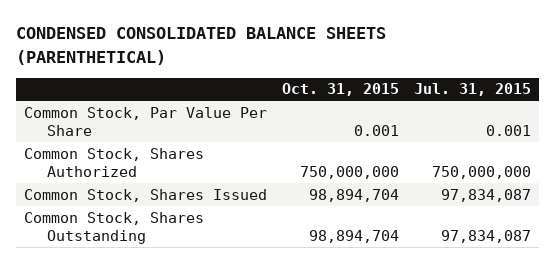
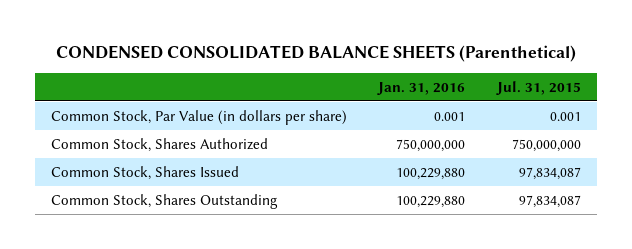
[16,27,387,65] CONDENSED CONSOLIDATED BALANCE SHEETS (PARENTHETICAL) -> [55,45,576,63] CONDENSED CONSOLIDATED BALANCE SHEETS (Parenthetical)
[281,83,399,97] Oct. 31, 2015 -> none
none -> [377,82,466,96] Jan. 31, 2016
[23,106,267,137] Common Stock, Par Value Per Share -> [50,109,347,125] Common Stock, Par Value (in dollars per share)

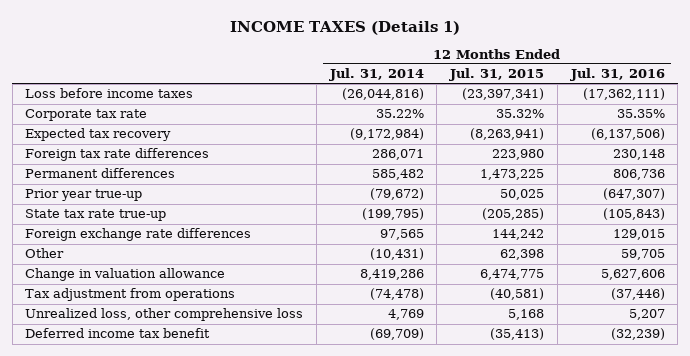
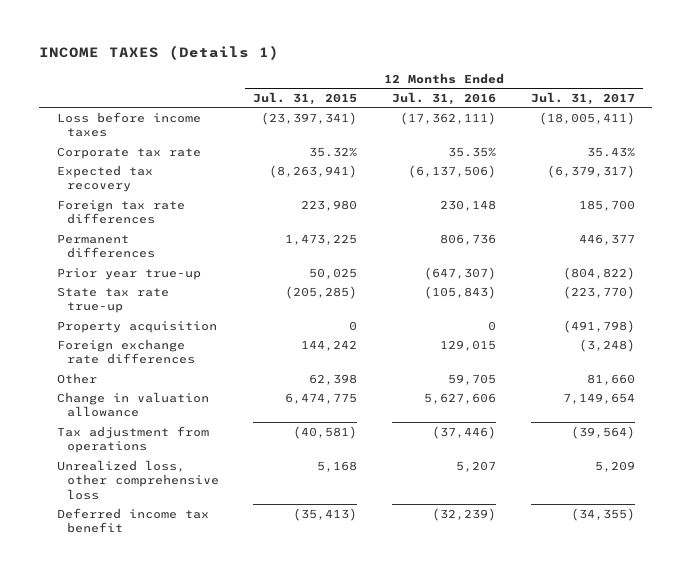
[328,68,424,82] Jul. 31, 2014 -> none
none -> [530,91,635,105] Jul. 31, 2017
none -> [56,320,217,333] Property acquisition

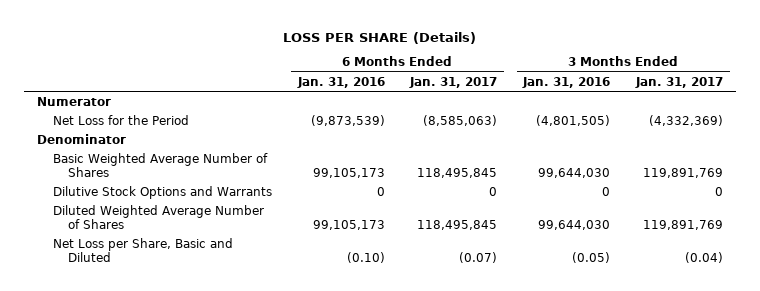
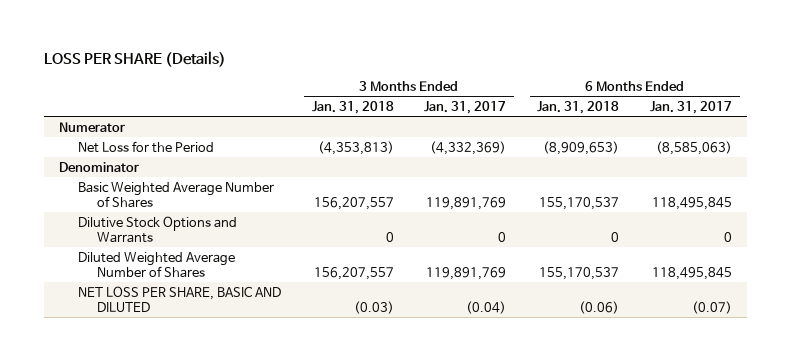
[296,76,385,88] Jan. 31, 2016 -> none
[522,76,611,88] Jan. 31, 2016 -> none
none -> [311,100,394,114] Jan. 31, 2018
none -> [537,100,620,114] Jan. 31, 2018
[52,237,233,262] Net Loss per Share, Basic and Diluted -> [77,285,281,312] NET LOSS PER SHARE, BASIC AND DILUTED

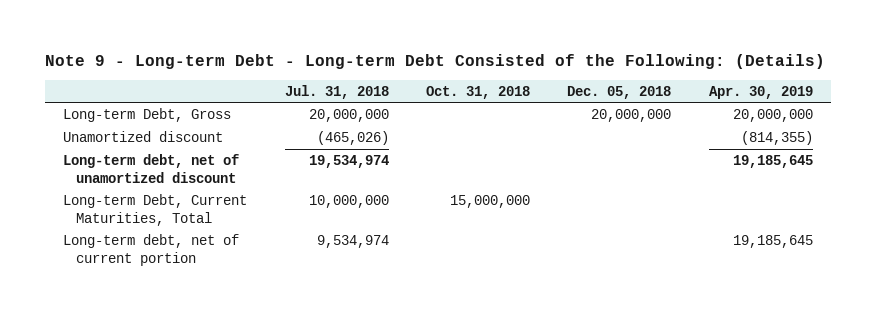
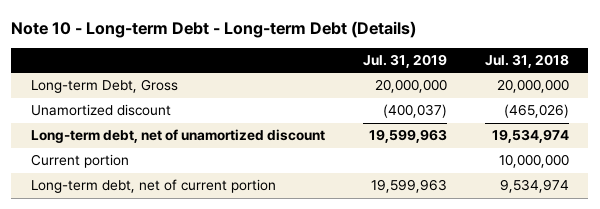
[44,53,825,69] Note 9 - Long-term Debt - Long-term Debt Consisted of the Following: (Details) -> [11,20,417,38] Note 10 - Long-term Debt - Long-term Debt (Details)
[425,85,530,99] Oct. 31, 2018 -> none
[567,85,672,99] Dec. 05, 2018 -> none
[708,85,813,99] Apr. 30, 2019 -> none
none -> [362,54,447,69] Jul. 31, 2019
[63,193,248,226] Long-term Debt, Current Maturities, Total -> [30,154,129,169] Current portion

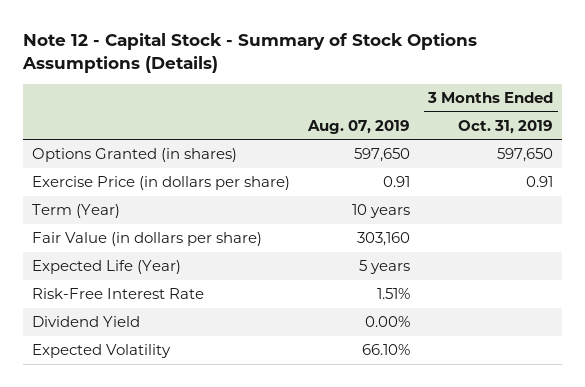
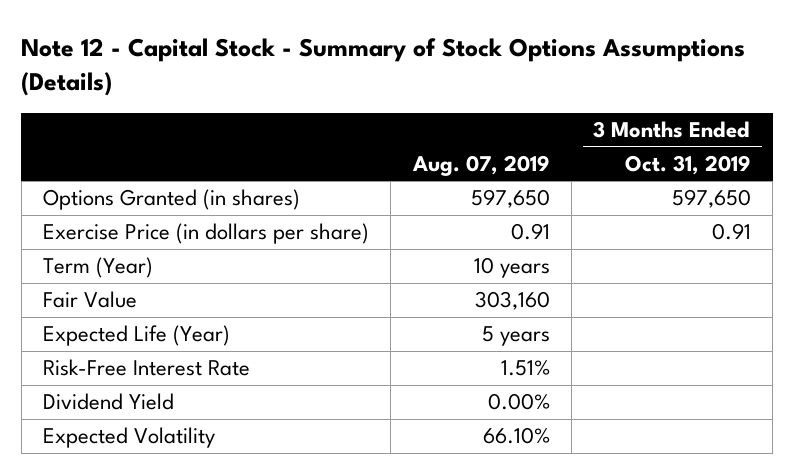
[32,232,263,247] Fair Value (in dollars per share) -> [43,291,138,309] Fair Value

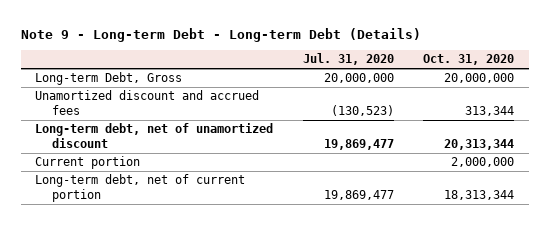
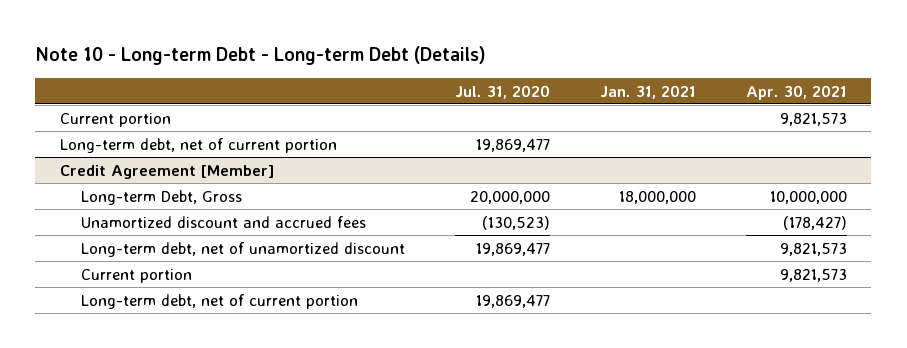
[20,27,421,42] Note 9 - Long-term Debt - Long-term Debt (Details) -> [35,46,487,66] Note 10 - Long-term Debt - Long-term Debt (Details)
[423,54,515,66] Oct. 31, 2020 -> none
none -> [599,84,696,99] Jan. 31, 2021
none -> [745,84,847,100] Apr. 30, 2021
none -> [60,112,172,127] Current portion
none -> [60,137,338,153] Long-term debt, net of current portion
none -> [60,164,275,179] Credit Agreement [Member]

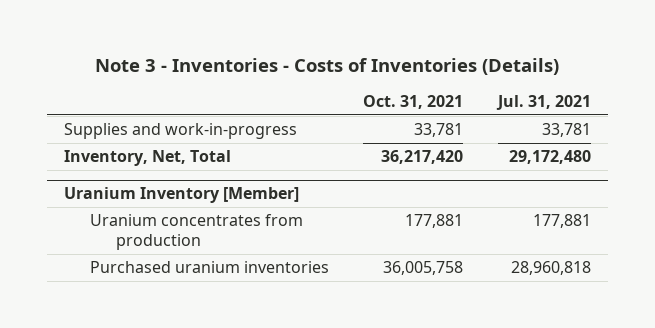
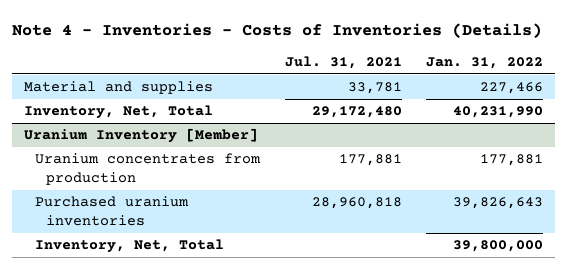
[95,58,560,76] Note 3 - Inventories - Costs of Inventories (Details) -> [12,23,543,39] Note 4 - Inventories - Costs of Inventories (Details)
[363,95,464,110] Oct. 31, 2021 -> none
none -> [426,57,544,70] Jan. 31, 2022
[64,123,298,140] Supplies and work-in-progress -> [24,81,214,95] Material and supplies
none -> [35,239,225,254] Inventory, Net, Total

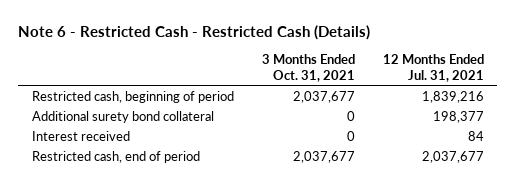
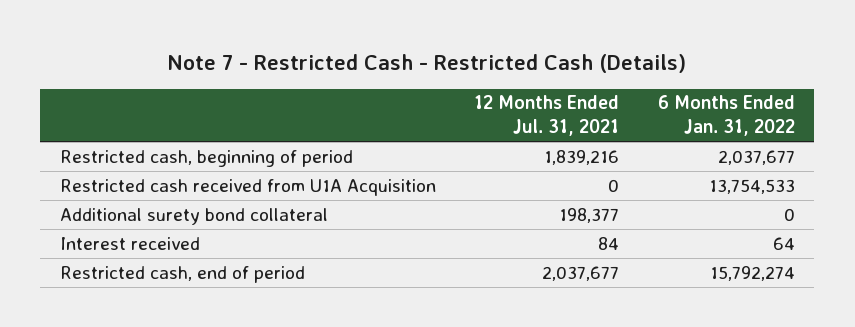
[18,25,371,41] Note 6 - Restricted Cash - Restricted Cash (Details) -> [167,53,687,73] Note 7 - Restricted Cash - Restricted Cash (Details)
[261,54,355,83] 3 Months Ended Oct. 31, 2021 -> none
none -> [658,95,796,137] 6 Months Ended Jan. 31, 2022
none -> [59,178,436,196] Restricted cash received from U1A Acquisition

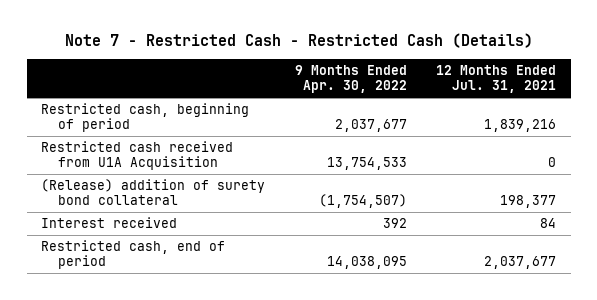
[658,95,796,137] 6 Months Ended Jan. 31, 2022 -> none
none -> [294,65,407,94] 9 Months Ended Apr. 30, 2022
[59,207,328,225] Additional surety bond collateral -> [41,179,266,206] (Release) addition of surety bond collateral

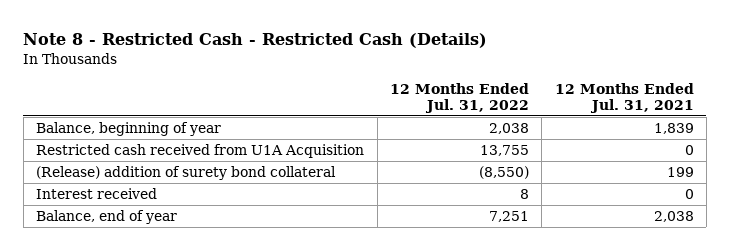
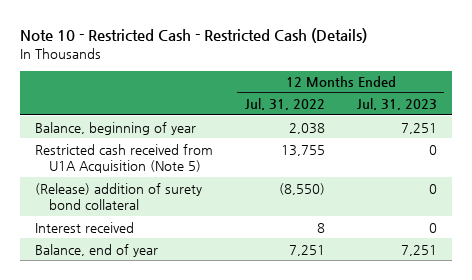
[23,33,488,49] Note 8 - Restricted Cash - Restricted Cash (Details) -> [19,28,367,44] Note 10 - Restricted Cash - Restricted Cash (Details)
[554,82,694,113] 12 Months Ended Jul. 31, 2021 -> none
none -> [356,98,437,111] Jul. 31, 2023
[36,143,365,158] Restricted cash received from U1A Acquisition -> [35,143,214,174] Restricted cash received from U1A Acquisition (Note 5)

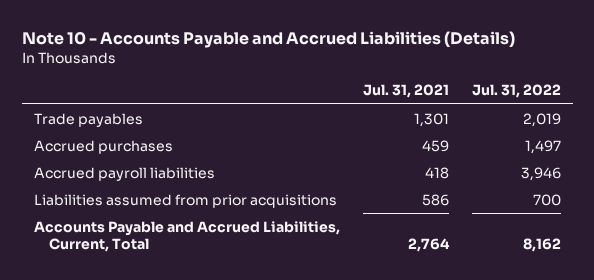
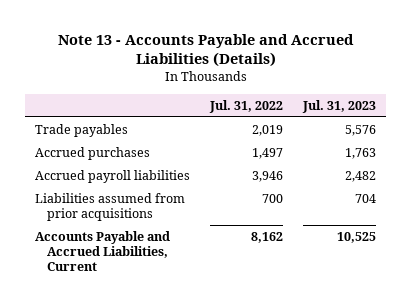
[21,30,515,48] Note 10 - Accounts Payable and Accrued Liabilities (Details) -> [57,33,354,68] Note 13 - Accounts Payable and Accrued Liabilities (Details)
[362,84,449,99] Jul. 31, 2021 -> none
none -> [302,99,377,113] Jul. 31, 2023
[33,220,340,253] Accounts Payable and Accrued Liabilities, Current, Total -> [35,230,171,272] Accounts Payable and Accrued Liabilities, Current

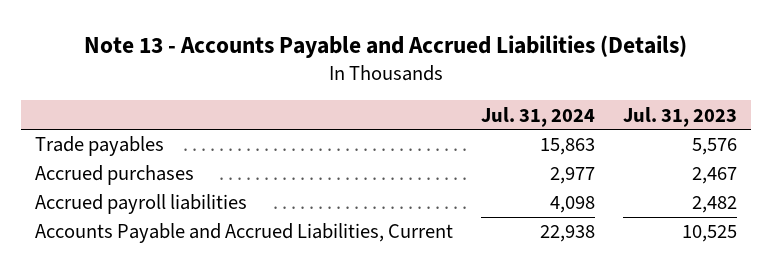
[209,99,284,113] Jul. 31, 2022 -> none
none -> [481,106,596,127] Jul. 31, 2024
[345,147,377,159] 1,763 -> [692,167,738,185] 2,467
[35,192,186,222] Liabilities assumed from prior acquisitions -> none

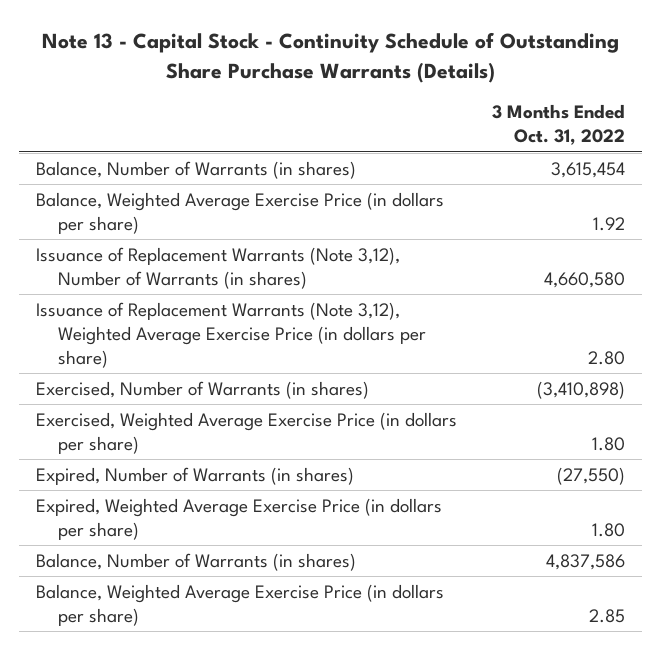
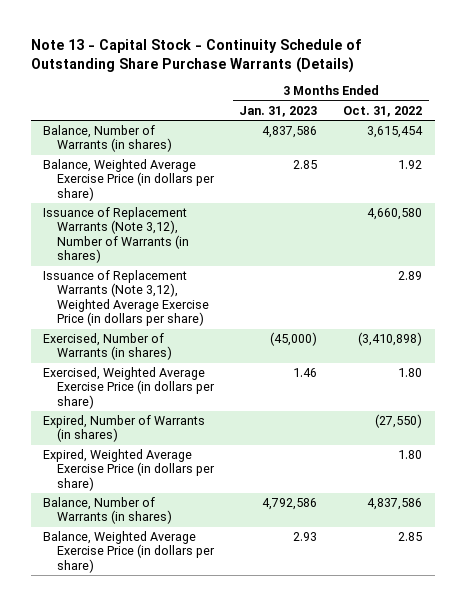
none -> [239,105,318,117] Jan. 31, 2023
[587,350,625,365] 2.80 -> [398,271,423,281] 2.89

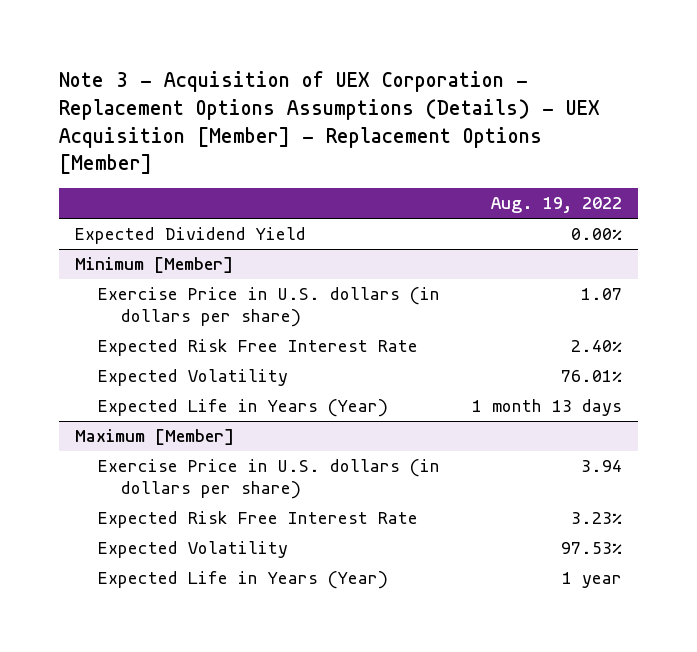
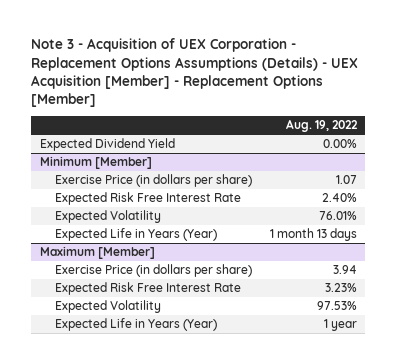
[98,287,441,328] Exercise Price in U.S. dollars (in dollars per share) -> [55,174,253,188] Exercise Price (in dollars per share)
[98,459,441,500] Exercise Price in U.S. dollars (in dollars per share) -> [55,264,253,278] Exercise Price (in dollars per share)

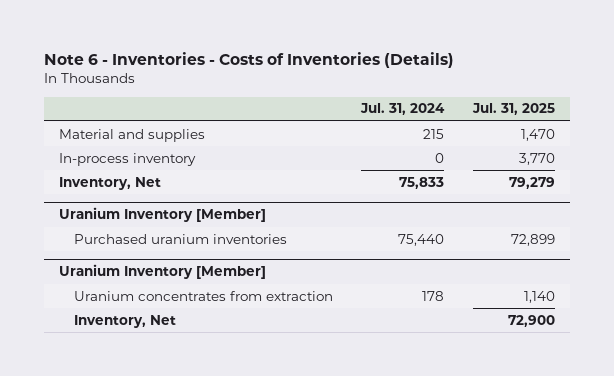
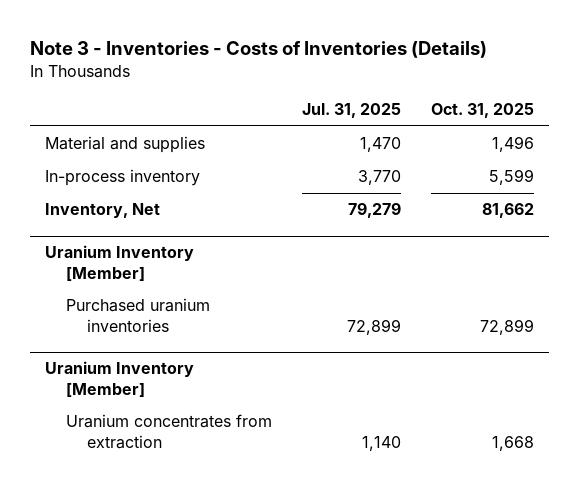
[44,52,455,69] Note 6 - Inventories - Costs of Inventories (Details) -> [30,41,488,59] Note 3 - Inventories - Costs of Inventories (Details)
[360,103,446,116] Jul. 31, 2024 -> none
none -> [431,103,535,119] Oct. 31, 2025
[73,314,176,328] Inventory, Net -> none

